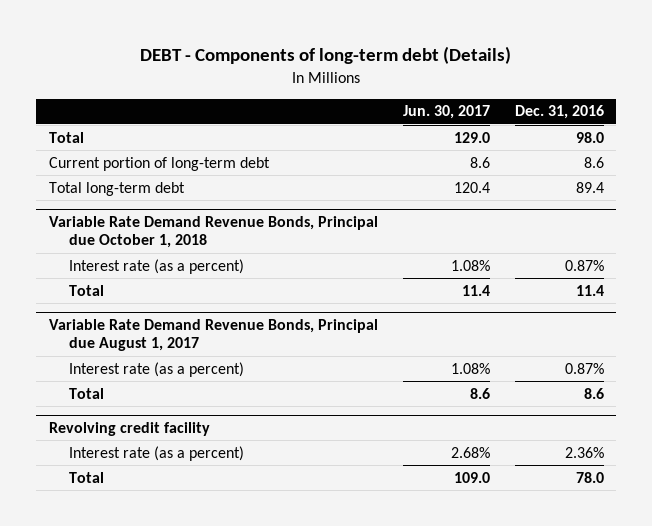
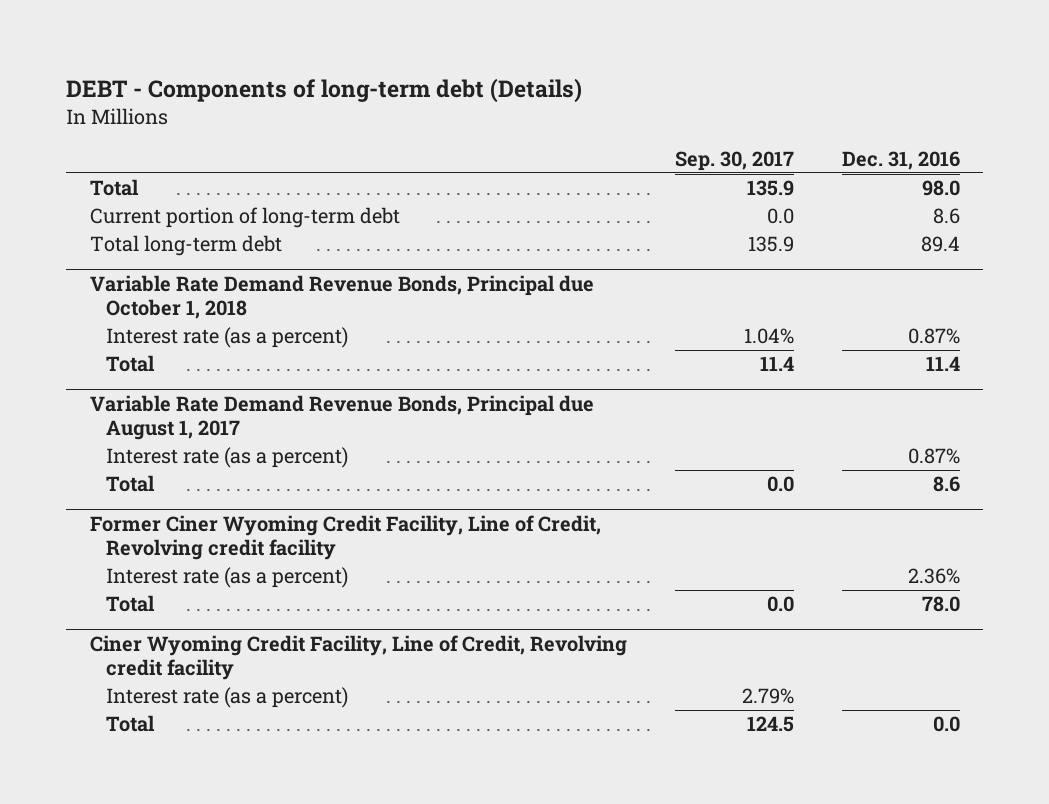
[402,105,490,120] Jun. 30, 2017 -> none
none -> [674,150,794,171] Sep. 30, 2017
[48,421,210,436] Revolving credit facility -> none
none -> [89,515,601,560] Former Ciner Wyoming Credit Facility, Line of Credit, Revolving credit facility
none -> [89,635,627,680] Ciner Wyoming Credit Facility, Line of Credit, Revolving credit facility
none -> [105,687,348,709] Interest rate (as a percent)
none -> [105,715,155,733] Total

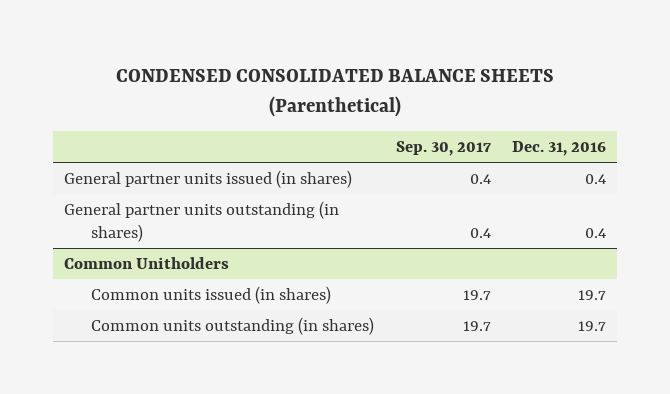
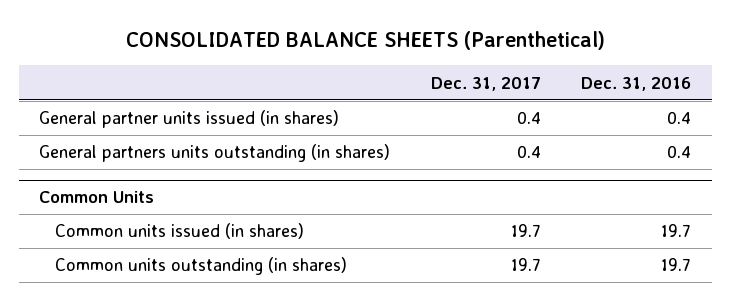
[116,69,555,117] CONDENSED CONSOLIDATED BALANCE SHEETS (Parenthetical) -> [126,31,606,51] CONSOLIDATED BALANCE SHEETS (Parenthetical)
[395,141,491,157] Sep. 30, 2017 -> none
none -> [430,76,541,91] Dec. 31, 2017
[63,201,339,243] General partner units outstanding (in shares) -> [39,144,391,163] General partners units outstanding (in shares)
[63,257,229,270] Common Unitholders -> [39,191,155,204] Common Units

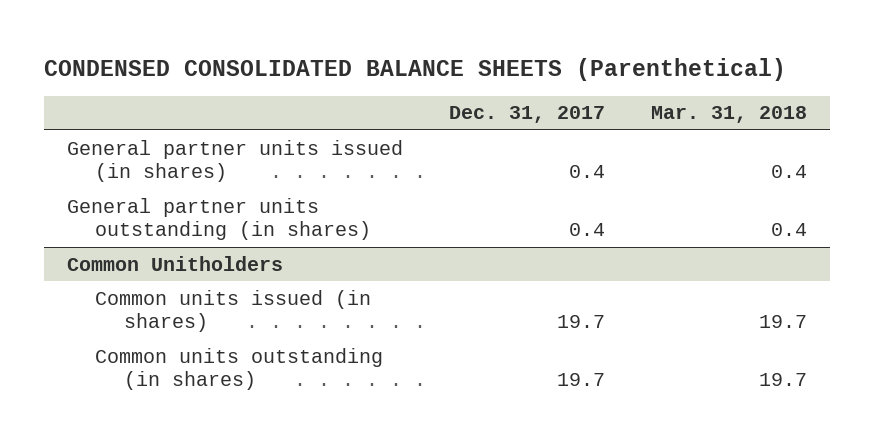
[126,31,606,51] CONSOLIDATED BALANCE SHEETS (Parenthetical) -> [44,57,787,81] CONDENSED CONSOLIDATED BALANCE SHEETS (Parenthetical)
[581,76,692,91] Dec. 31, 2016 -> none
none -> [650,106,807,124] Mar. 31, 2018
[39,144,391,163] General partners units outstanding (in shares) -> [67,197,372,241] General partner units outstanding (in shares)
[39,191,155,204] Common Units -> [67,255,284,271] Common Unitholders

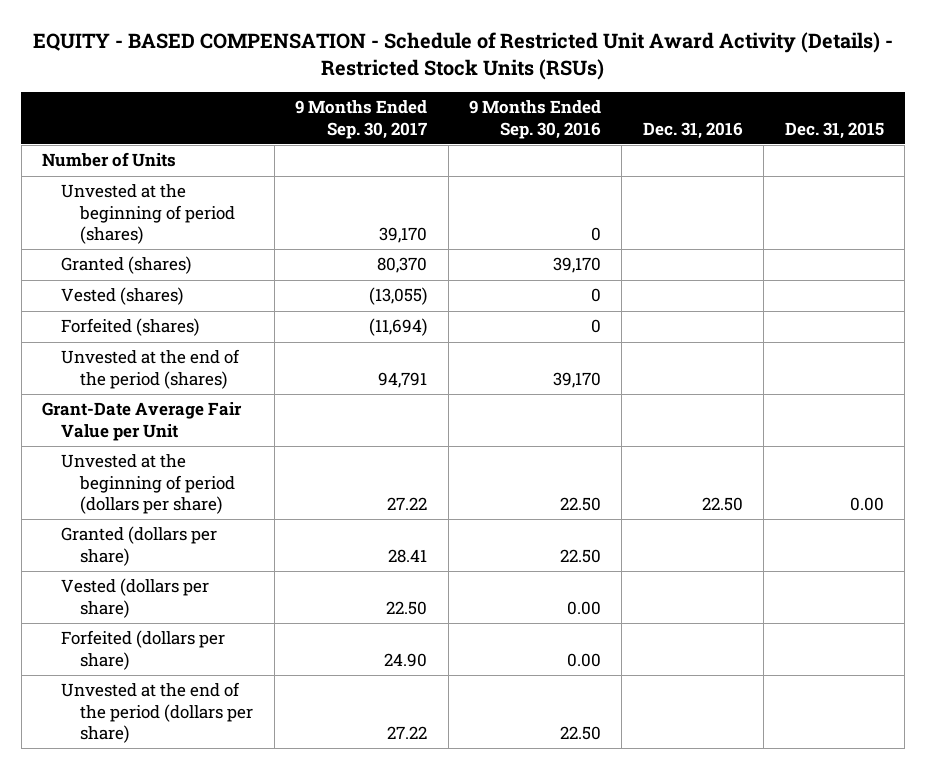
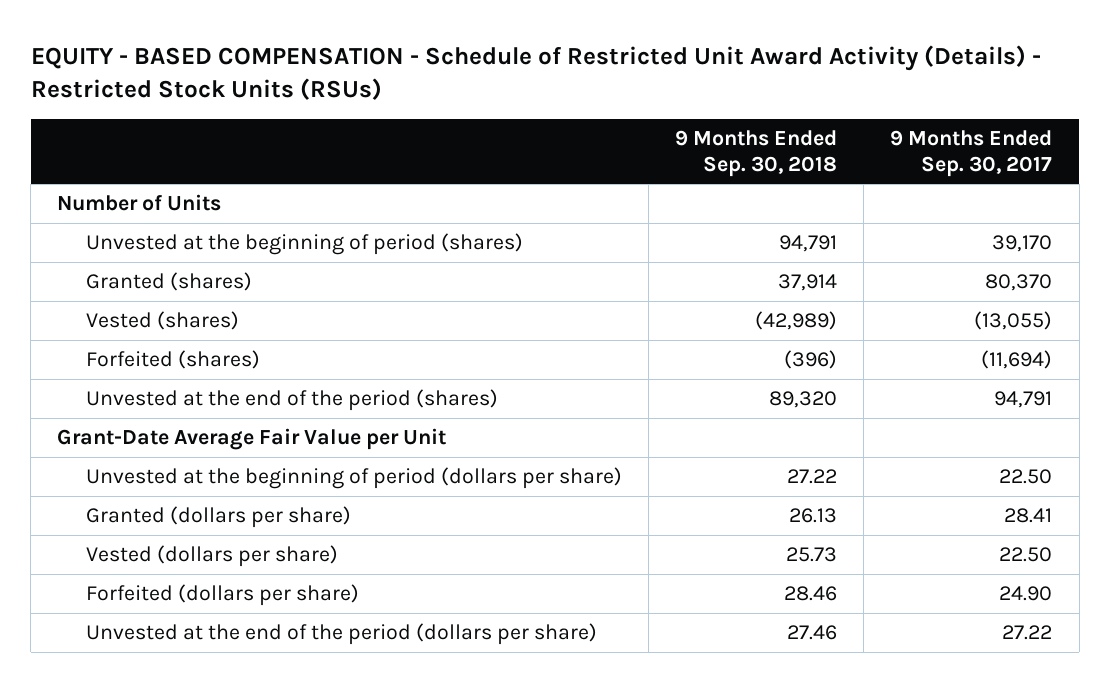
[469,100,602,139] 9 Months Ended Sep. 30, 2016 -> none
[642,121,743,139] Dec. 31, 2016 -> none
[784,121,884,139] Dec. 31, 2015 -> none
none -> [675,130,838,177] 9 Months Ended Sep. 30, 2018
[387,497,428,511] 27.22 -> [999,469,1053,485] 22.50

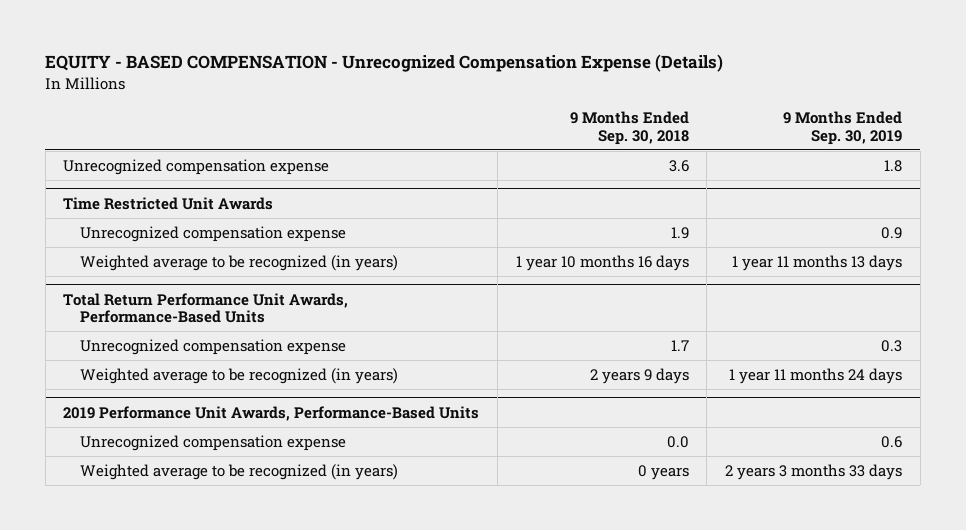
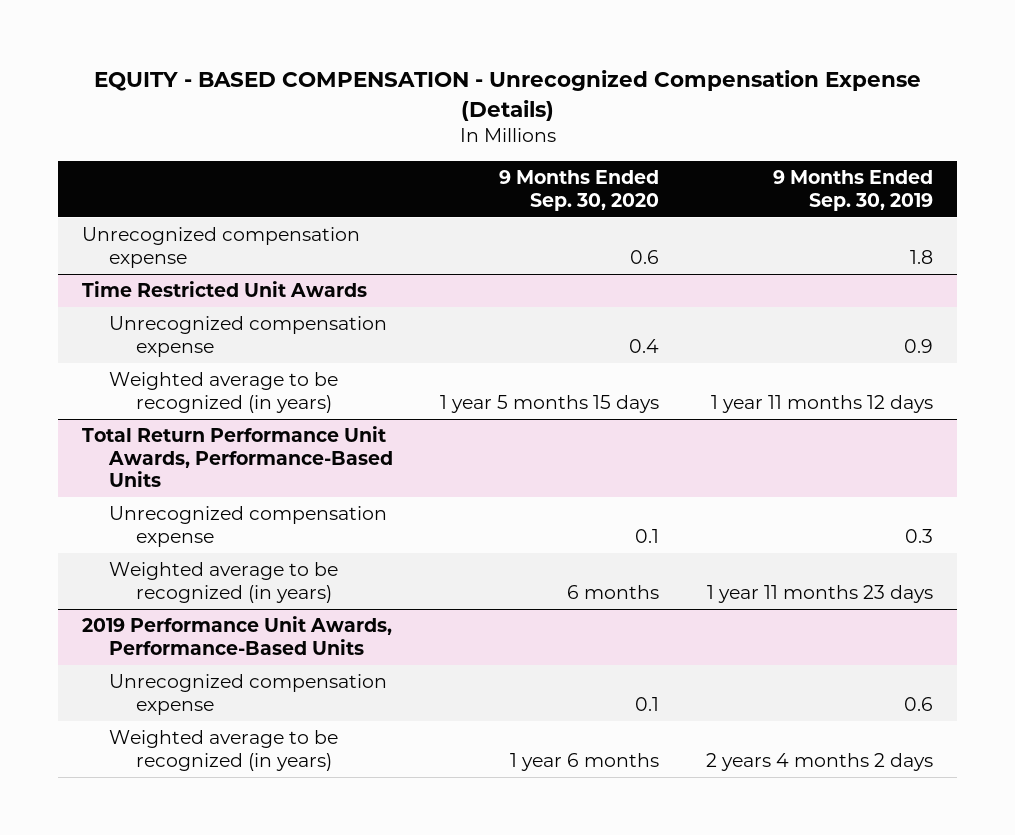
[569,111,689,145] 9 Months Ended Sep. 30, 2018 -> none
none -> [499,170,660,211] 9 Months Ended Sep. 30, 2020
[732,254,903,271] 1 year 11 months 13 days -> [711,394,934,413] 1 year 11 months 12 days
[729,367,903,384] 1 year 11 months 24 days -> [707,584,934,603] 1 year 11 months 23 days
[725,463,903,480] 2 years 3 months 33 days -> [706,752,934,771] 2 years 4 months 2 days

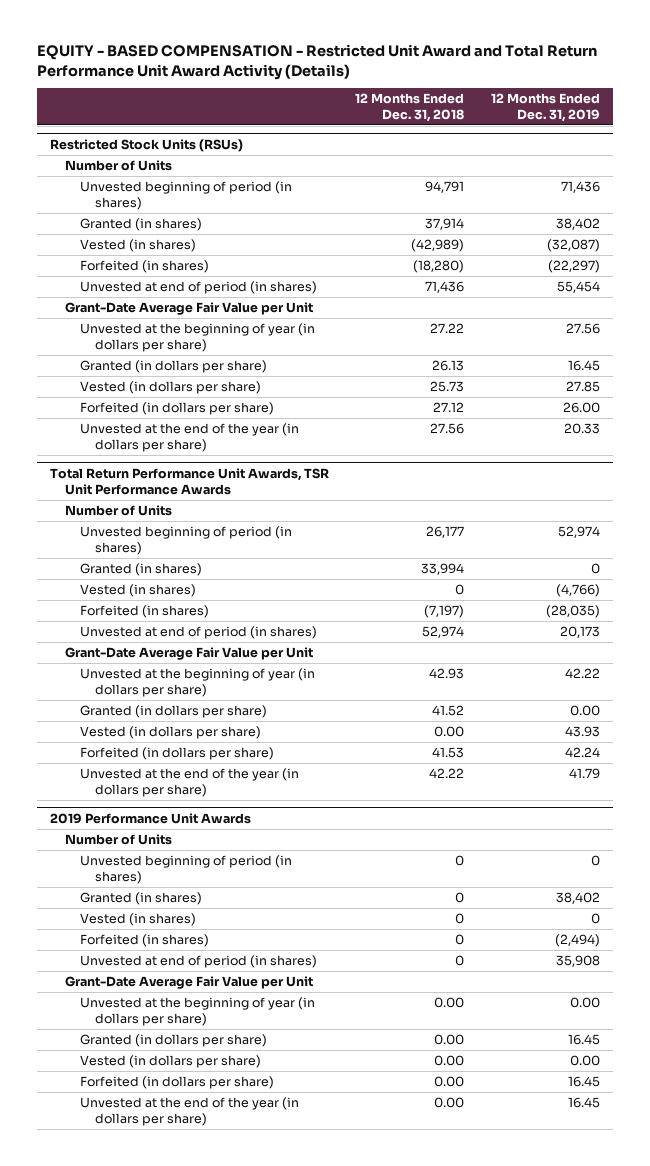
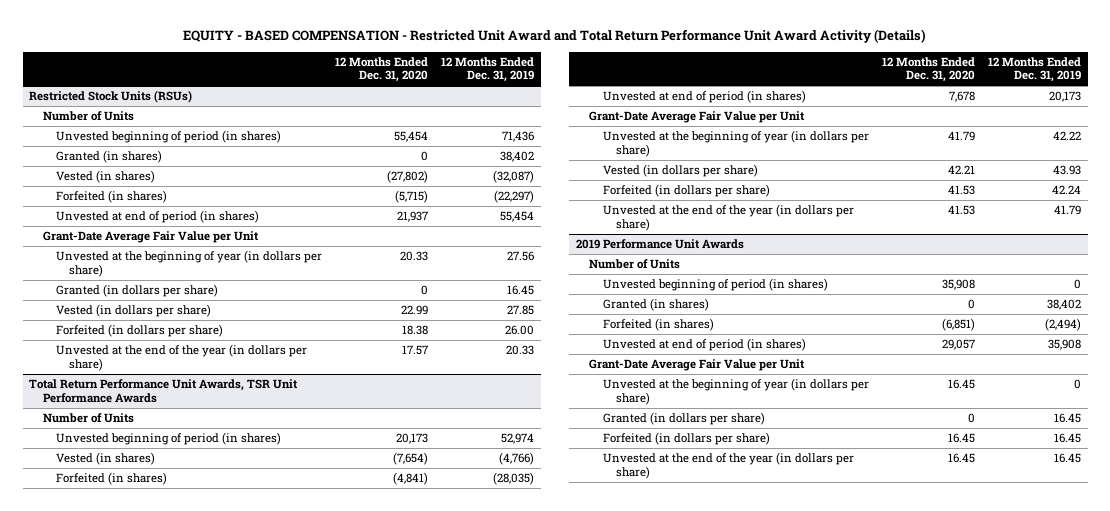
[355,93,465,122] 12 Months Ended Dec. 31, 2018 -> none
none -> [335,57,429,83] 12 Months Ended Dec. 31, 2020
[79,562,202,576] Granted (in shares) -> none
[79,704,267,718] Granted (in dollars per share) -> none
[79,912,196,926] Vested (in shares) -> none
[569,996,600,1008] 0.00 -> [1073,379,1081,390] 0
[79,1054,261,1068] Vested (in dollars per share) -> none

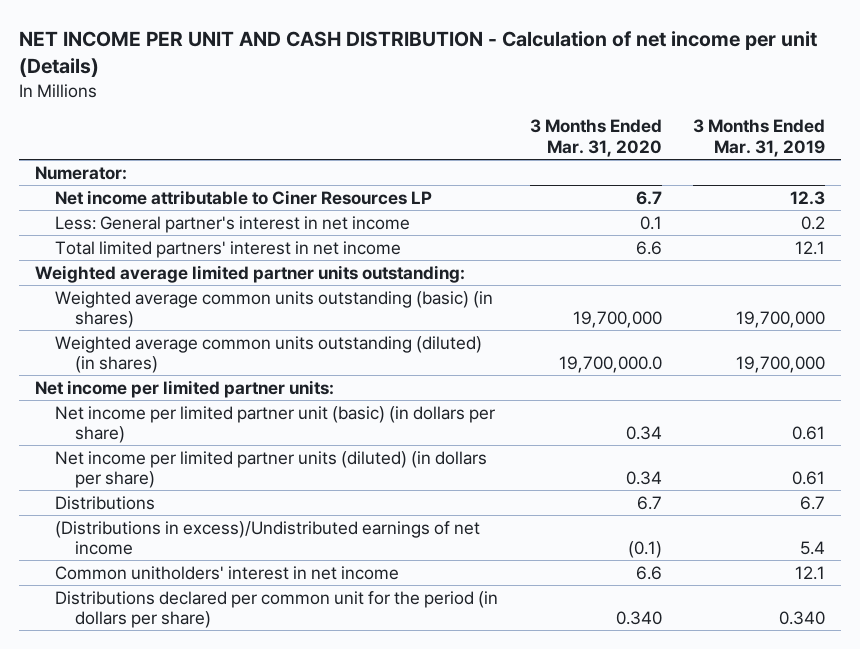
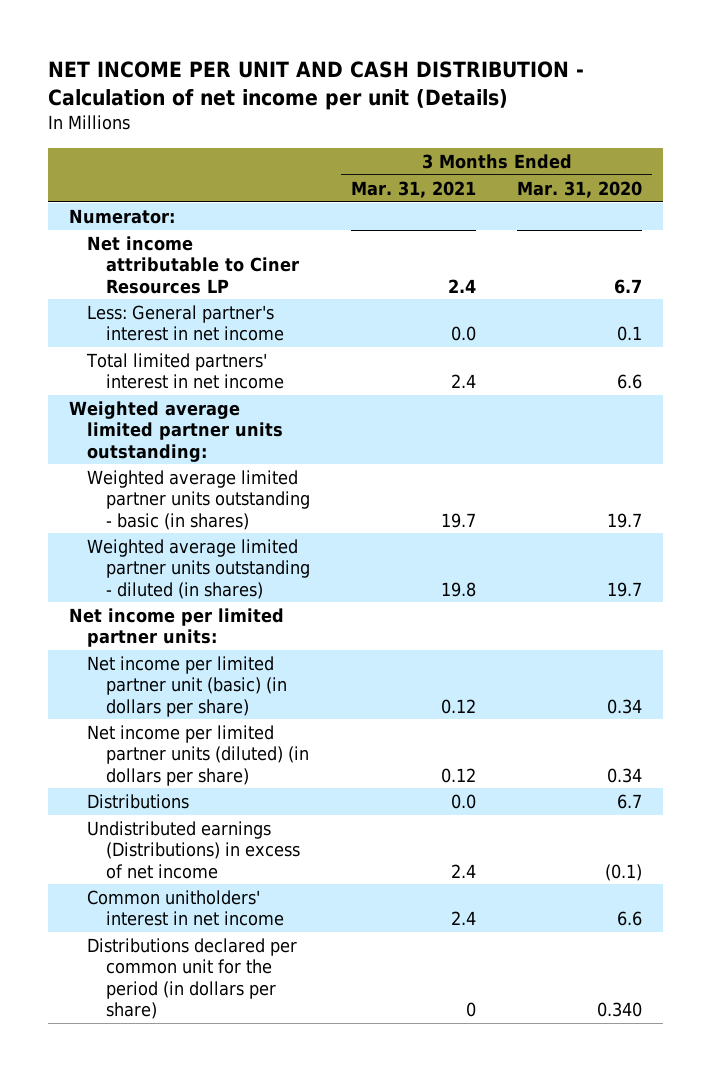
[693,119,826,157] 3 Months Ended Mar. 31, 2019 -> none
none -> [350,180,476,198] Mar. 31, 2021
[54,290,493,328] Weighted average common units outstanding (basic) (in shares) -> [87,470,310,530] Weighted average limited partner units outstanding - basic (in shares)
[572,310,662,328] 19,700,000 -> [607,512,643,528] 19.7
[54,335,482,373] Weighted average common units outstanding (diluted) (in shares) -> [87,539,310,599] Weighted average limited partner units outstanding - diluted (in shares)
[558,355,662,373] 19,700,000.0 -> [607,581,643,597] 19.7
[54,520,480,555] (Distributions in excess)/Undistributed earnings of net income -> [87,821,300,879] Undistributed earnings (Distributions) in excess of net income

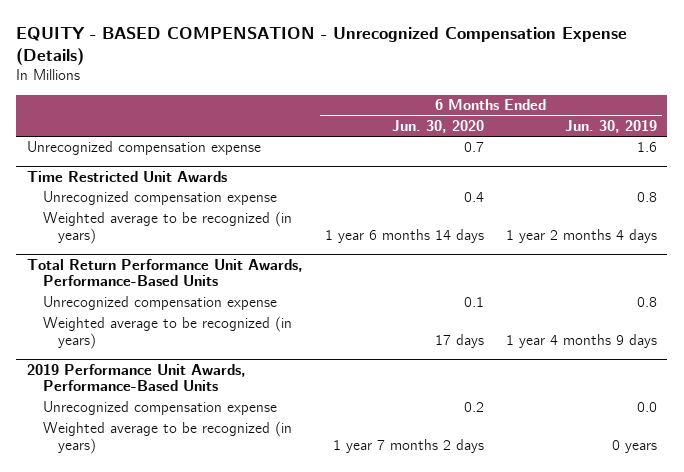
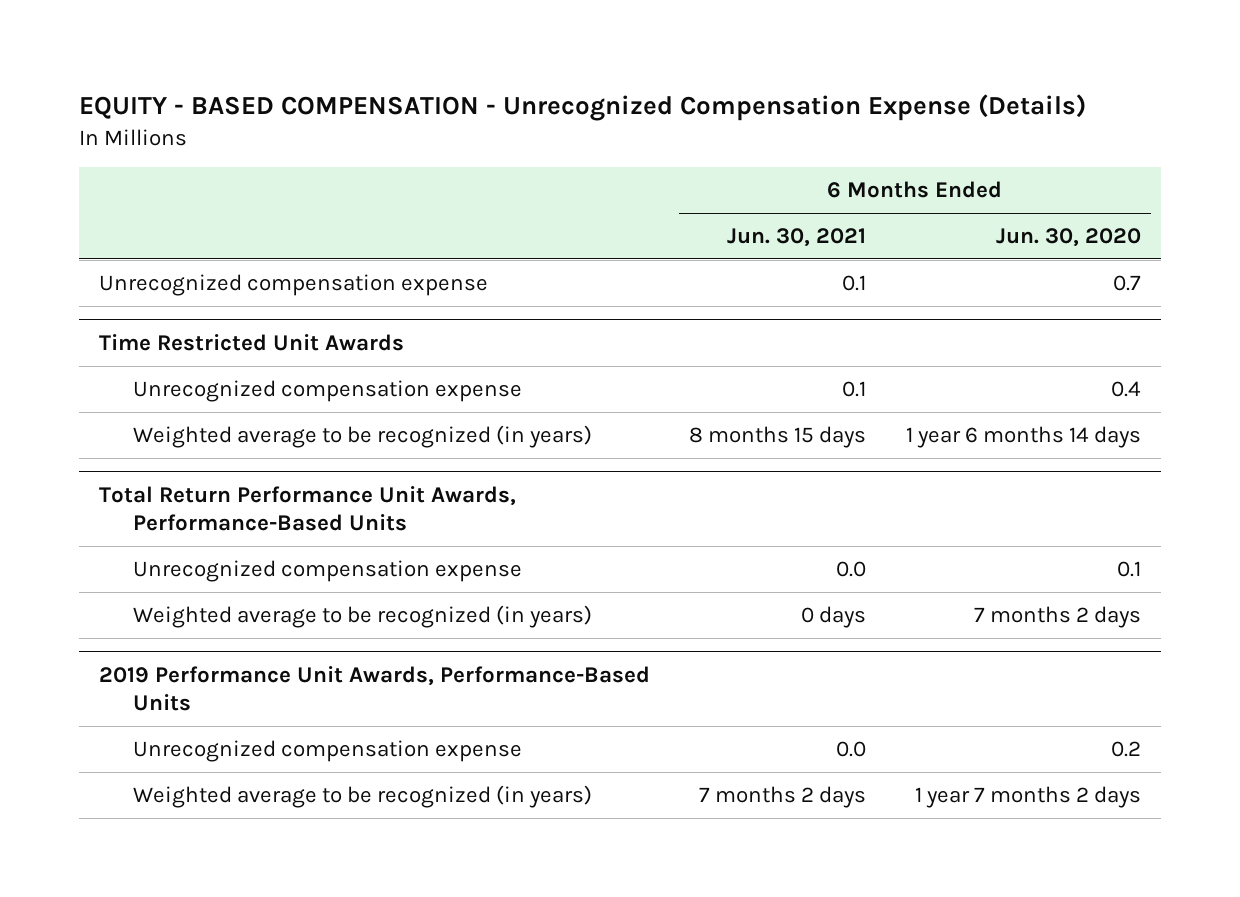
[564,119,657,133] Jun. 30, 2019 -> none
none -> [727,228,867,248] Jun. 30, 2021
[434,334,484,349] 17 days -> [974,605,1142,628] 7 months 2 days

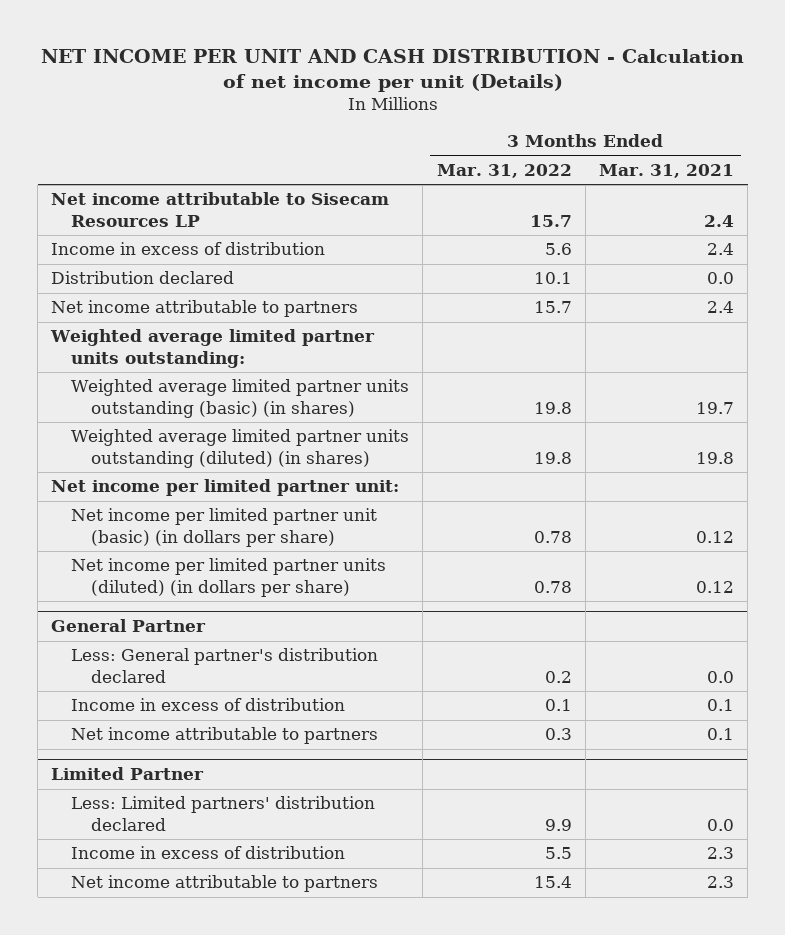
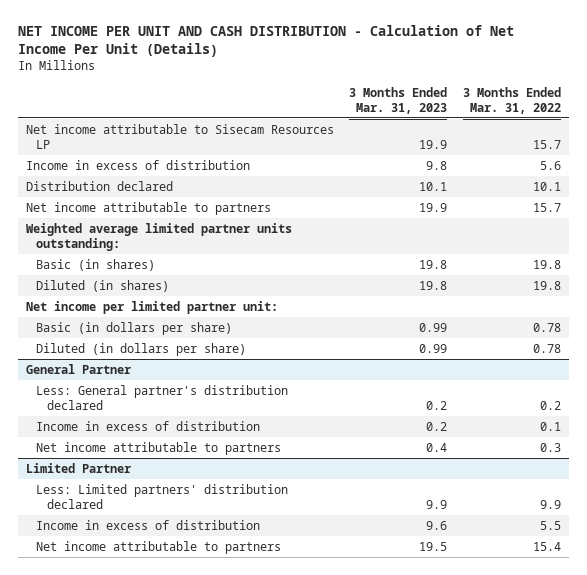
[40,48,744,93] NET INCOME PER UNIT AND CASH DISTRIBUTION - Calculation of net income per unit (Details) -> [17,25,514,58] NET INCOME PER UNIT AND CASH DISTRIBUTION - Calculation of Net Income Per Unit (Details)
[598,163,734,178] Mar. 31, 2021 -> none
none -> [349,86,448,114] 3 Months Ended Mar. 31, 2023
[71,379,410,418] Weighted average limited partner units outstanding (basic) (in shares) -> [36,258,156,271] Basic (in shares)
[71,429,410,468] Weighted average limited partner units outstanding (diluted) (in shares) -> [36,279,170,292] Diluted (in shares)
[71,508,378,547] Net income per limited partner unit (basic) (in dollars per share) -> [36,321,233,335] Basic (in dollars per share)
[71,558,387,597] Net income per limited partner units (diluted) (in dollars per share) -> [36,342,247,356] Diluted (in dollars per share)

